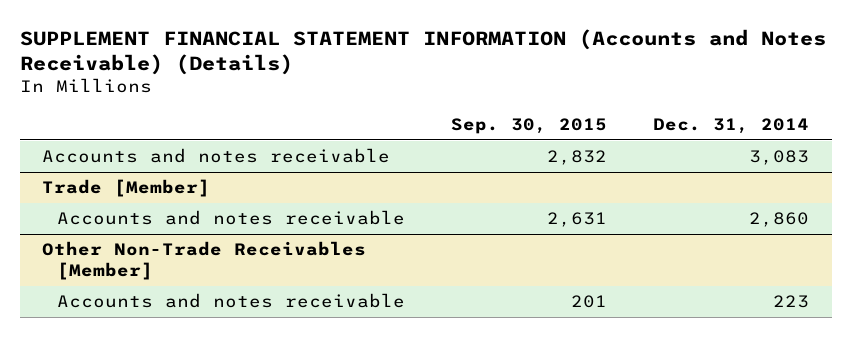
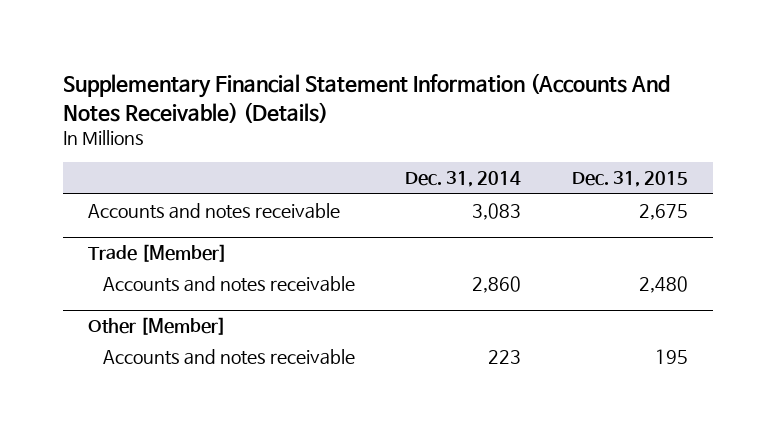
[19,28,826,76] SUPPLEMENT FINANCIAL STATEMENT INFORMATION (Accounts and Notes Receivable) (Details) -> [63,73,671,123] Supplementary Financial Statement Information (Accounts And Notes Receivable) (Details)
[451,117,608,134] Sep. 30, 2015 -> none
none -> [571,171,688,188] Dec. 31, 2015
[42,241,367,281] Other Non-Trade Receivables [Member] -> [88,317,227,336] Other [Member]

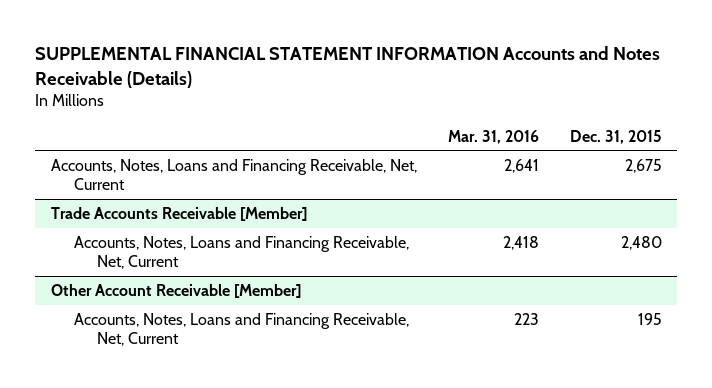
[63,73,671,123] Supplementary Financial Statement Information (Accounts And Notes Receivable) (Details) -> [35,45,661,88] SUPPLEMENTAL FINANCIAL STATEMENT INFORMATION Accounts and Notes Receivable (Details)
[405,171,522,188] Dec. 31, 2014 -> none
none -> [447,129,539,144] Mar. 31, 2016
[88,203,341,220] Accounts and notes receivable -> [50,158,417,191] Accounts, Notes, Loans and Financing Receivable, Net, Current
[88,244,228,263] Trade [Member] -> [50,206,307,221] Trade Accounts Receivable [Member]
[102,276,355,293] Accounts and notes receivable -> [73,235,409,270] Accounts, Notes, Loans and Financing Receivable, Net, Current
[88,317,227,336] Other [Member] -> [50,283,301,298] Other Account Receivable [Member]
[102,349,355,366] Accounts and notes receivable -> [73,312,409,347] Accounts, Notes, Loans and Financing Receivable, Net, Current

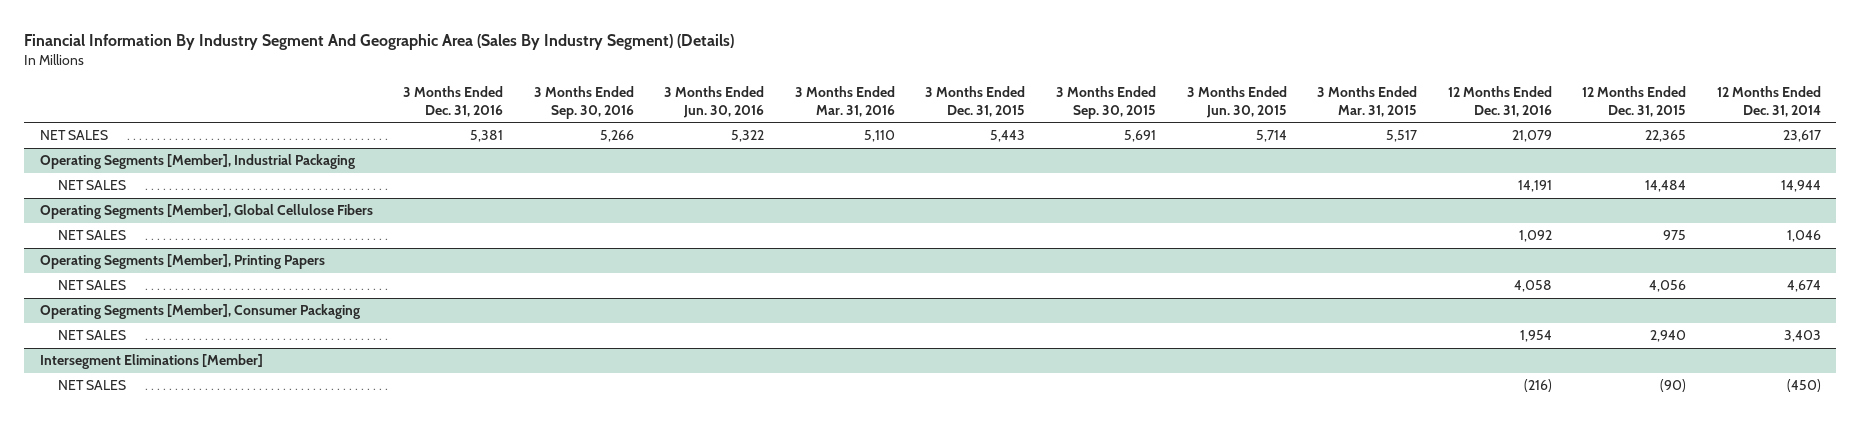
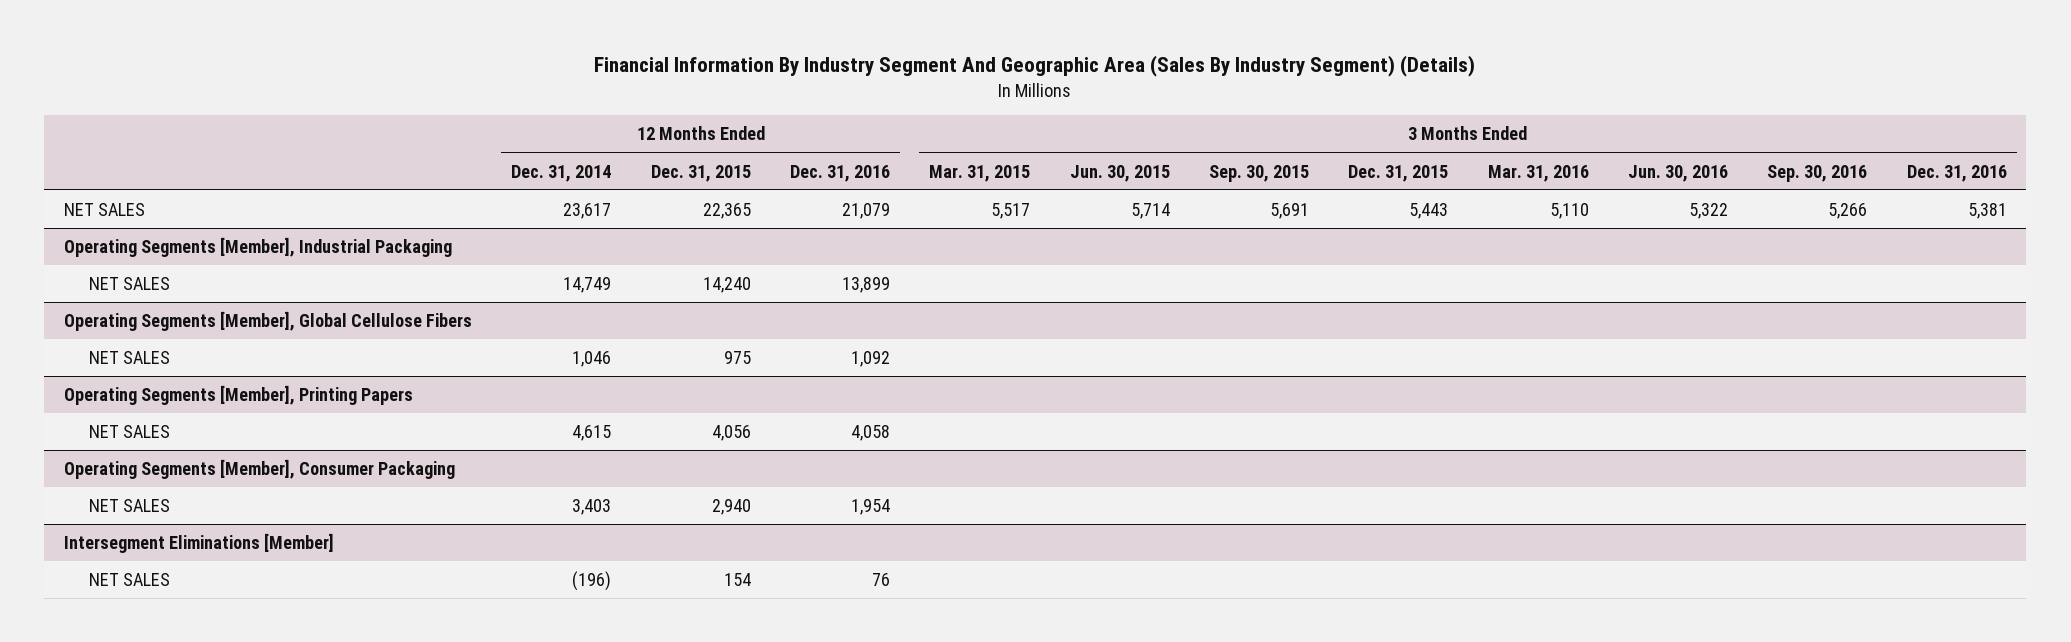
[1517,180,1552,193] 14,191 -> [841,277,890,294] 13,899
[1645,180,1687,193] 14,484 -> [702,277,751,294] 14,240
[1780,180,1821,193] 14,944 -> [563,277,612,294] 14,749
[1786,280,1821,293] 4,674 -> [572,425,612,442] 4,615
[1523,379,1552,393] (216) -> [871,573,890,587] 76
[1660,379,1687,393] (90) -> [723,573,751,587] 154
[1786,379,1821,393] (450) -> [572,571,612,592] (196)

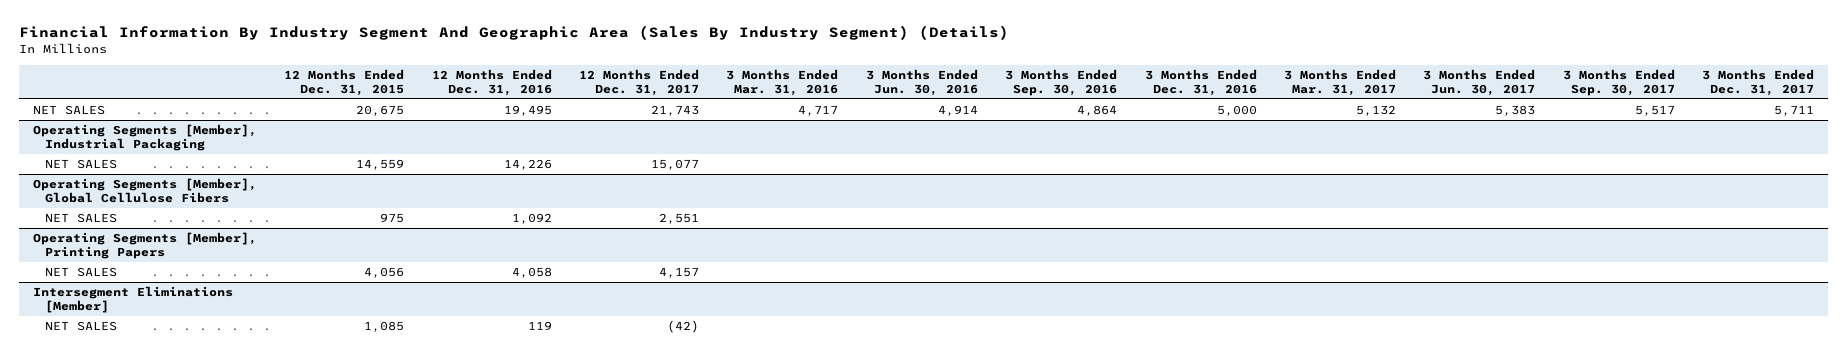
[511,164,612,182] Dec. 31, 2014 -> none
[929,164,1031,182] Mar. 31, 2015 -> none
[1069,164,1170,182] Jun. 30, 2015 -> none
[1208,164,1309,182] Sep. 30, 2015 -> none
[1348,164,1449,182] Dec. 31, 2015 -> none
none -> [579,69,700,96] 12 Months Ended Dec. 31, 2017
none -> [1284,69,1397,96] 3 Months Ended Mar. 31, 2017
none -> [1423,69,1536,96] 3 Months Ended Jun. 30, 2017
none -> [1562,69,1675,96] 3 Months Ended Sep. 30, 2017
none -> [1702,69,1815,96] 3 Months Ended Dec. 31, 2017
[702,203,751,220] 22,365 -> [356,105,405,117] 20,675
[841,203,890,220] 21,079 -> [503,105,552,117] 19,495
[1549,203,1589,220] 5,110 -> [798,105,839,117] 4,717
[1689,203,1729,220] 5,322 -> [937,105,978,117] 4,914
[1828,203,1868,220] 5,266 -> [1077,105,1118,117] 4,864
[1967,203,2007,220] 5,381 -> [1216,105,1257,117] 5,000
[702,277,751,294] 14,240 -> [356,159,405,171] 14,559
[841,277,890,294] 13,899 -> [503,159,552,171] 14,226
[63,459,455,480] Operating Segments [Member], Consumer Packaging -> none
[89,499,171,513] NET SALES -> none
[723,573,751,587] 154 -> [364,321,405,333] 1,085
[871,573,890,587] 76 -> [527,321,552,331] 119

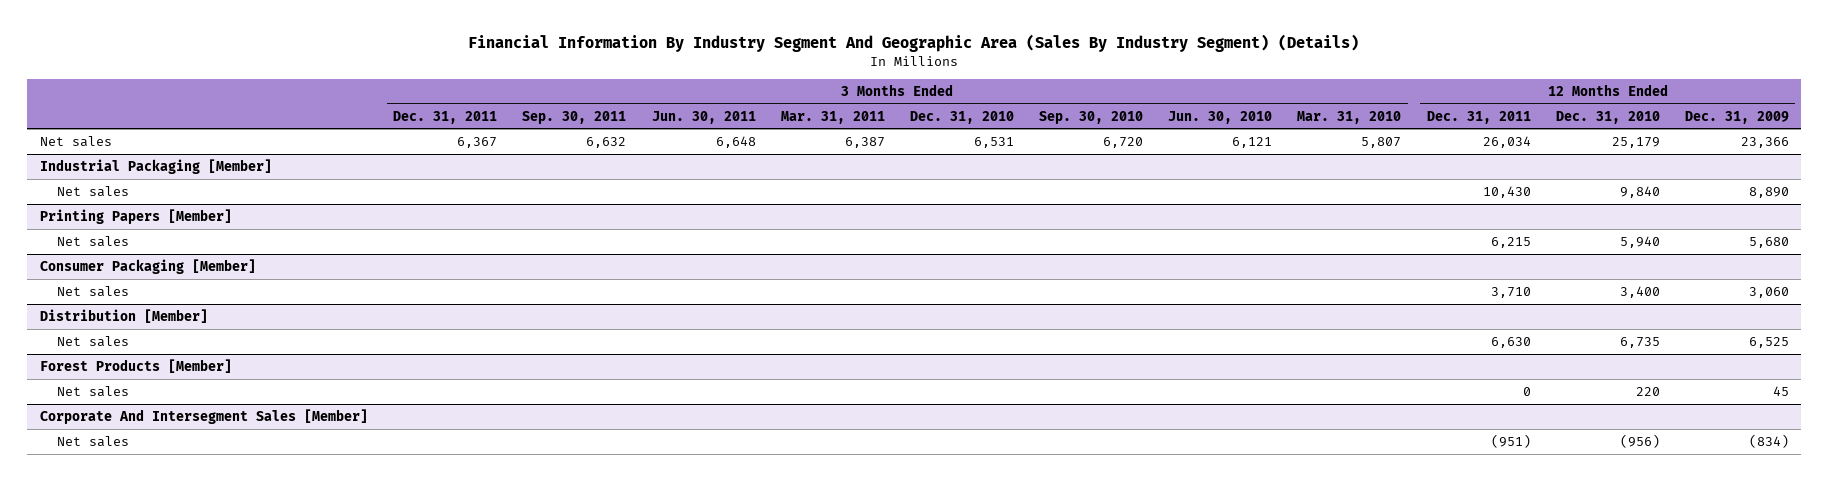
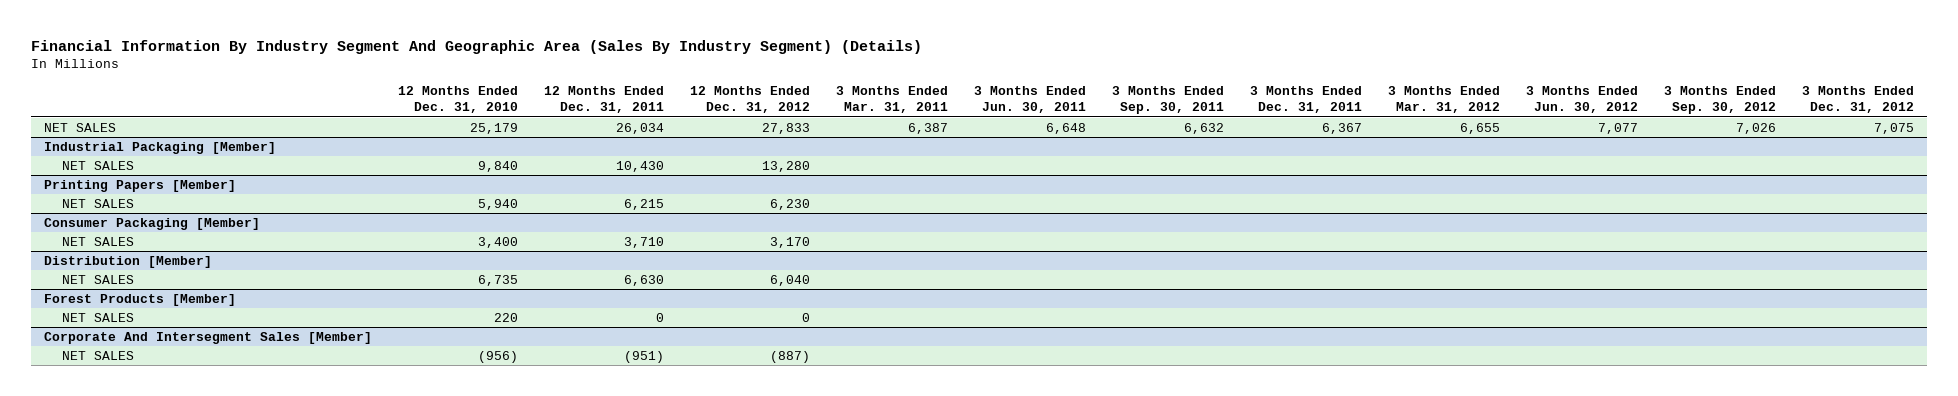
[909,110,1014,124] Dec. 31, 2010 -> none
[1039,110,1144,124] Sep. 30, 2010 -> none
[1168,110,1273,124] Jun. 30, 2010 -> none
[1297,110,1402,124] Mar. 31, 2010 -> none
[1684,110,1789,124] Dec. 31, 2009 -> none
none -> [689,85,810,114] 12 Months Ended Dec. 31, 2012
none -> [1388,85,1501,114] 3 Months Ended Mar. 31, 2012
none -> [1526,85,1639,114] 3 Months Ended Jun. 30, 2012
none -> [1664,85,1777,115] 3 Months Ended Sep. 30, 2012
none -> [1802,85,1915,114] 3 Months Ended Dec. 31, 2012
[40,136,113,148] Net sales -> [43,122,116,132] NET SALES
[57,186,130,198] Net sales -> [61,160,134,170] NET SALES
[57,236,130,248] Net sales -> [61,198,134,208] NET SALES
[57,286,130,298] Net sales -> [61,236,134,246] NET SALES
[57,336,130,348] Net sales -> [61,274,134,284] NET SALES
[57,386,130,398] Net sales -> [61,312,134,322] NET SALES
[57,436,130,448] Net sales -> [61,350,134,360] NET SALES

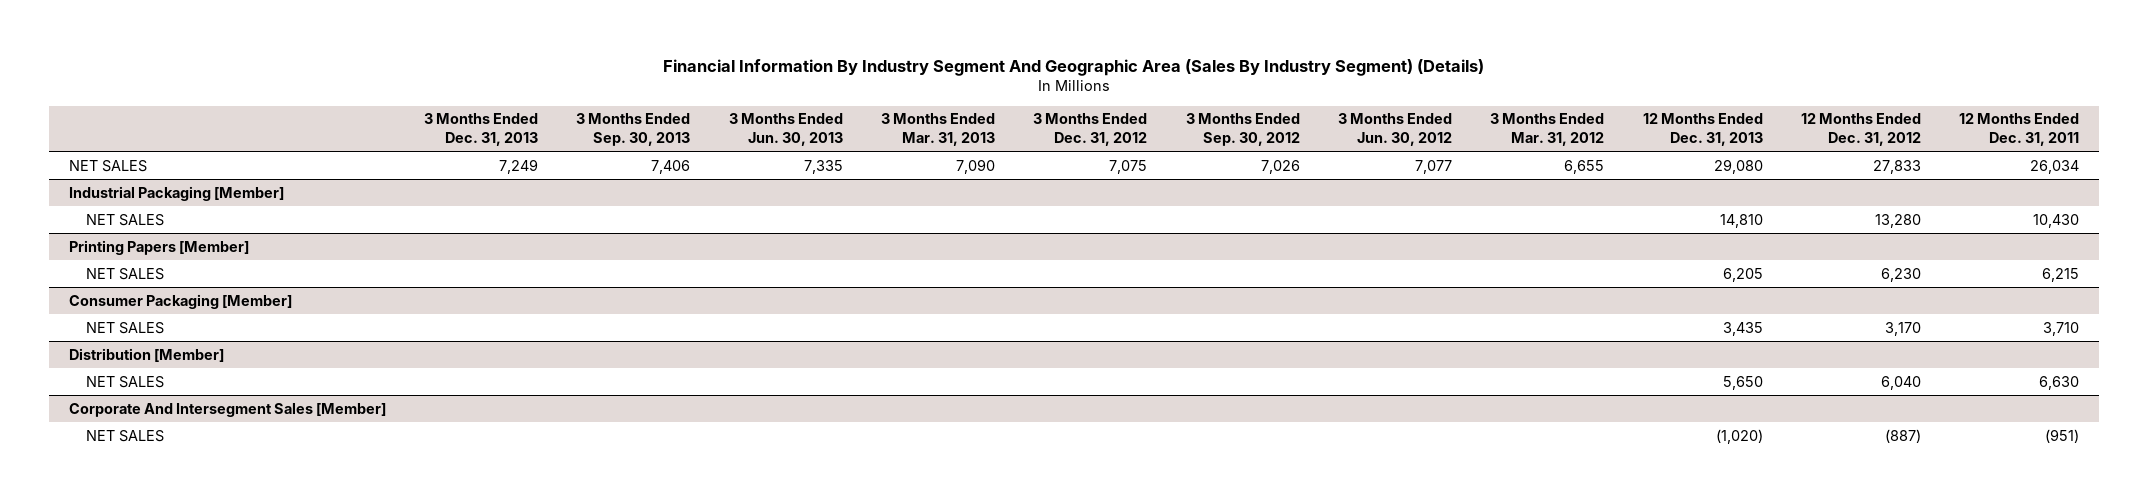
[397,85,518,114] 12 Months Ended Dec. 31, 2010 -> none
[835,85,948,114] 3 Months Ended Mar. 31, 2011 -> none
[973,85,1086,114] 3 Months Ended Jun. 30, 2011 -> none
[1112,85,1225,115] 3 Months Ended Sep. 30, 2011 -> none
[1250,85,1363,114] 3 Months Ended Dec. 31, 2011 -> none
none -> [423,113,538,146] 3 Months Ended Dec. 31, 2013
none -> [576,113,691,146] 3 Months Ended Sep. 30, 2013
none -> [728,113,843,146] 3 Months Ended Jun. 30, 2013
none -> [881,113,996,146] 3 Months Ended Mar. 31, 2013
none -> [1642,113,1763,146] 12 Months Ended Dec. 31, 2013
[43,293,236,306] Forest Products [Member] -> none
[61,312,134,322] NET SALES -> none

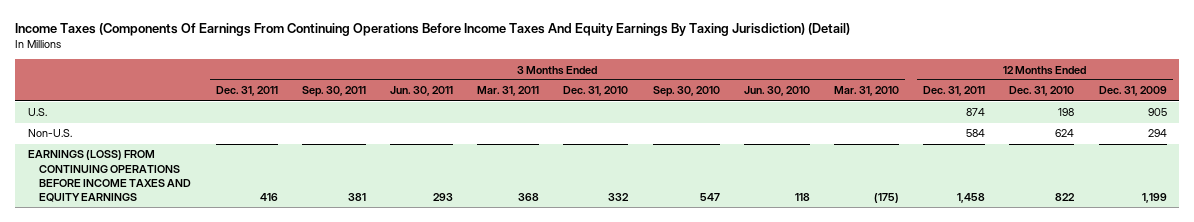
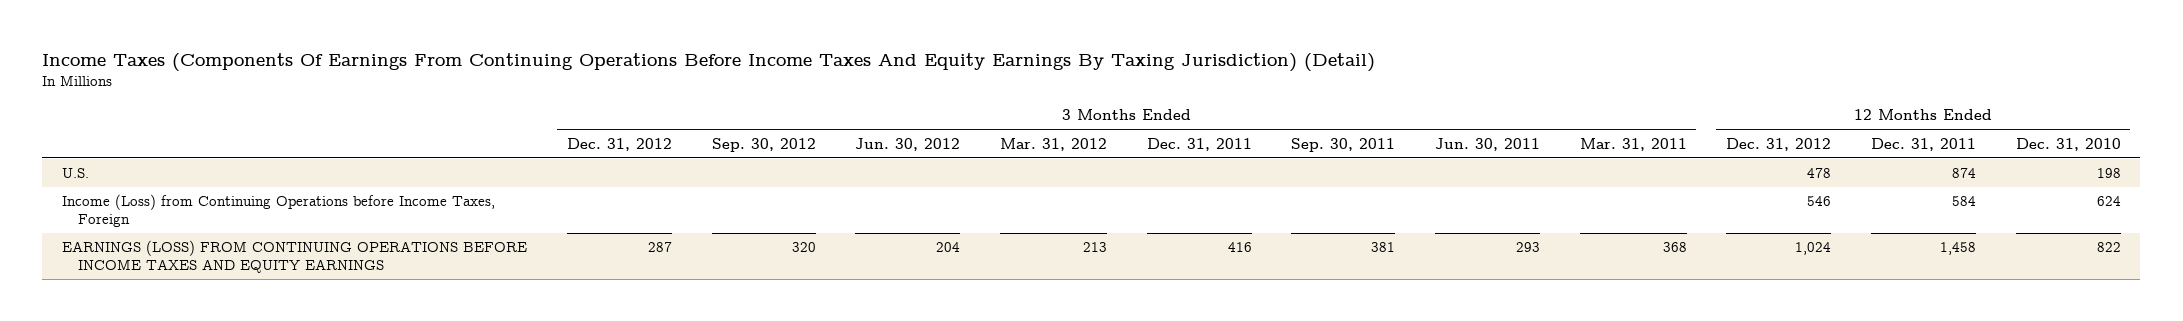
[563,86,629,97] Dec. 31, 2010 -> none
[652,86,720,98] Sep. 30, 2010 -> none
[743,86,810,97] Jun. 30, 2010 -> none
[833,86,899,97] Mar. 31, 2010 -> none
[1098,86,1167,97] Dec. 31, 2009 -> none
none -> [566,137,672,151] Dec. 31, 2012
none -> [711,137,816,152] Sep. 30, 2012
none -> [855,137,961,151] Jun. 30, 2012
none -> [999,137,1107,151] Mar. 31, 2012
none -> [1726,137,1832,151] Dec. 31, 2012
[27,129,72,138] Non-U.S. -> [62,194,496,227] Income (Loss) from Continuing Operations before Income Taxes, Foreign

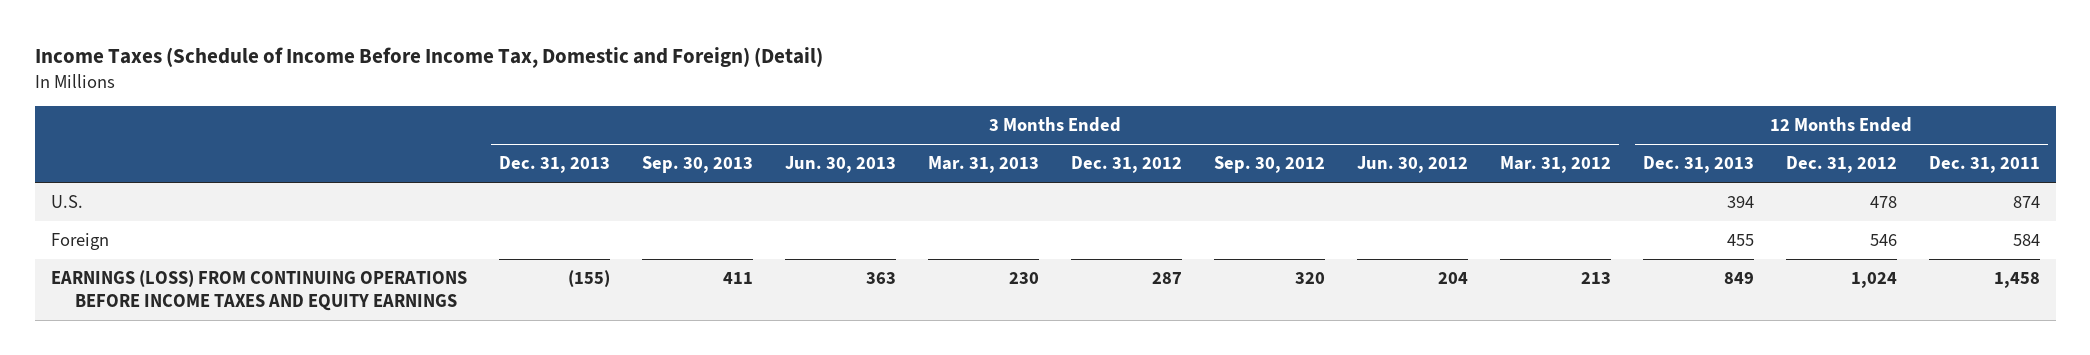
[42,52,1376,72] Income Taxes (Components Of Earnings From Continuing Operations Before Income Taxes And Equity Earnings By Taxing Jurisdiction) (Detail) -> [34,47,823,69] Income Taxes (Schedule of Income Before Income Tax, Domestic and Foreign) (Detail)
[1146,137,1252,151] Dec. 31, 2011 -> none
[1291,137,1396,152] Sep. 30, 2011 -> none
[1434,137,1540,151] Jun. 30, 2011 -> none
[1579,137,1687,151] Mar. 31, 2011 -> none
[2015,137,2121,151] Dec. 31, 2010 -> none
none -> [498,156,610,174] Dec. 31, 2013
none -> [641,156,753,174] Sep. 30, 2013
none -> [784,156,896,174] Jun. 30, 2013
none -> [927,156,1039,174] Mar. 31, 2013
none -> [1642,156,1754,174] Dec. 31, 2013
[62,194,496,227] Income (Loss) from Continuing Operations before Income Taxes, Foreign -> [50,233,109,251] Foreign

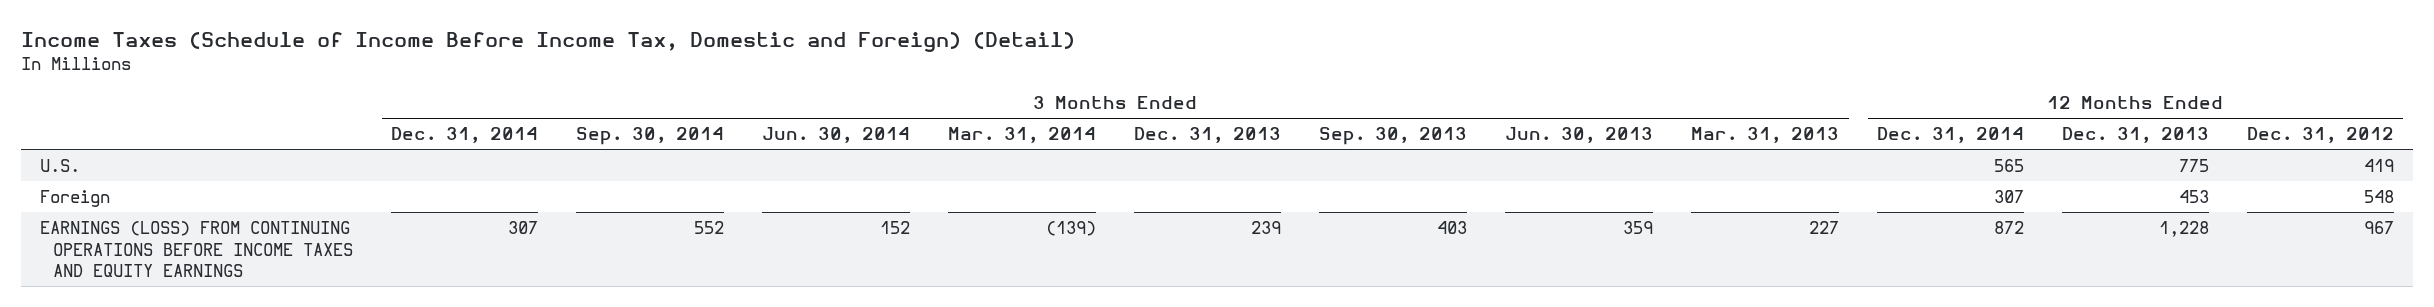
[1070,156,1182,174] Dec. 31, 2012 -> none
[1213,156,1325,174] Sep. 30, 2012 -> none
[1356,156,1468,174] Jun. 30, 2012 -> none
[1499,156,1611,174] Mar. 31, 2012 -> none
[1928,156,2040,174] Dec. 31, 2011 -> none
none -> [391,127,539,144] Dec. 31, 2014
none -> [576,127,725,146] Sep. 30, 2014
none -> [762,127,911,144] Jun. 30, 2014
none -> [948,127,1097,144] Mar. 31, 2014
none -> [1877,127,2025,144] Dec. 31, 2014
[1726,196,1754,209] 394 -> [2178,159,2209,173] 775
[1869,196,1897,209] 478 -> [2363,159,2394,173] 419
[1726,234,1754,247] 455 -> [2178,190,2209,204] 453
[1869,234,1897,247] 546 -> [2363,190,2394,204] 548
[567,270,610,288] (155) -> [1251,221,1282,235] 239
[722,272,753,285] 411 -> [1437,221,1468,235] 403
[865,272,896,285] 363 -> [1623,221,1654,235] 359
[1008,272,1039,285] 230 -> [1809,221,1840,235] 227
[1723,272,1754,285] 849 -> [2158,221,2209,238] 1,228
[1850,272,1897,289] 1,024 -> [2363,221,2394,235] 967

